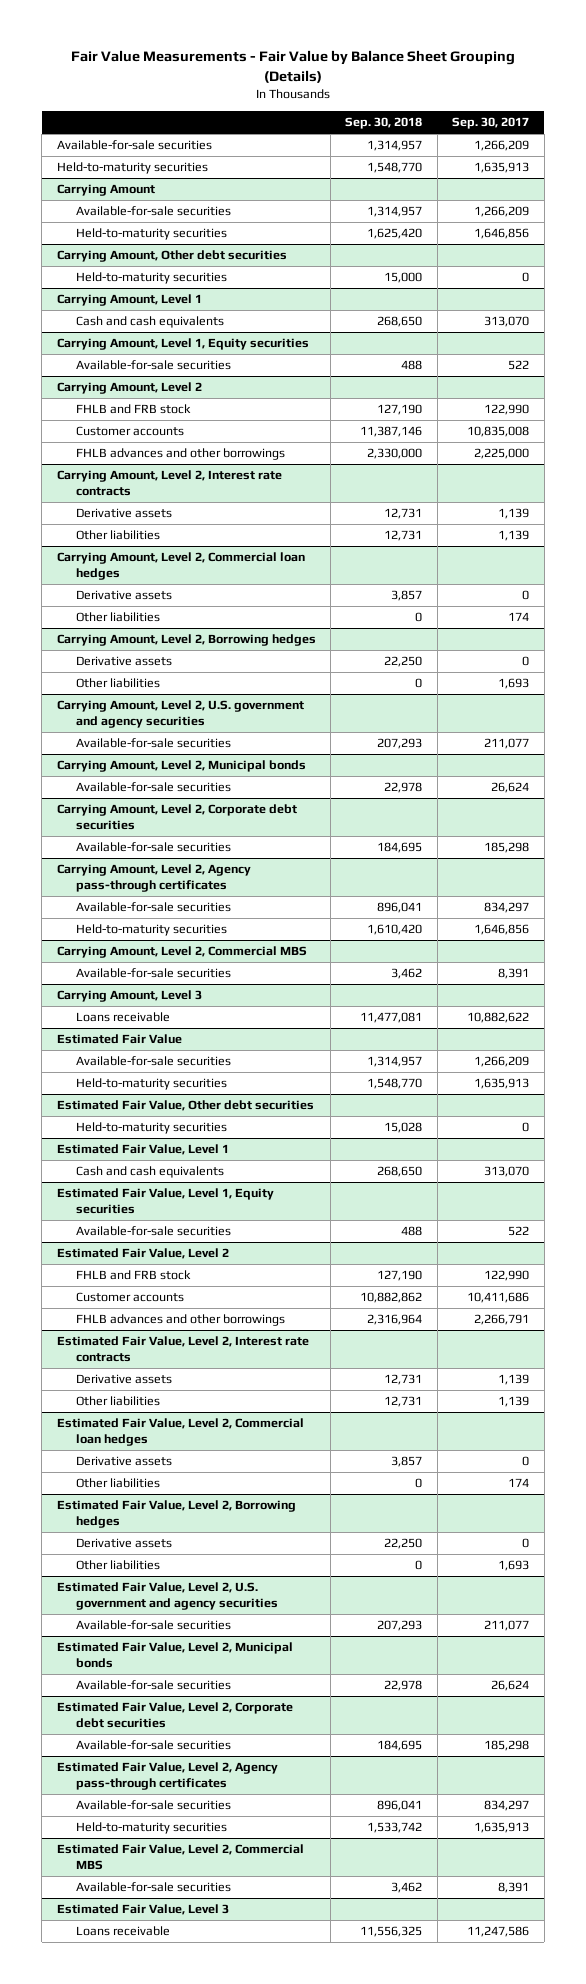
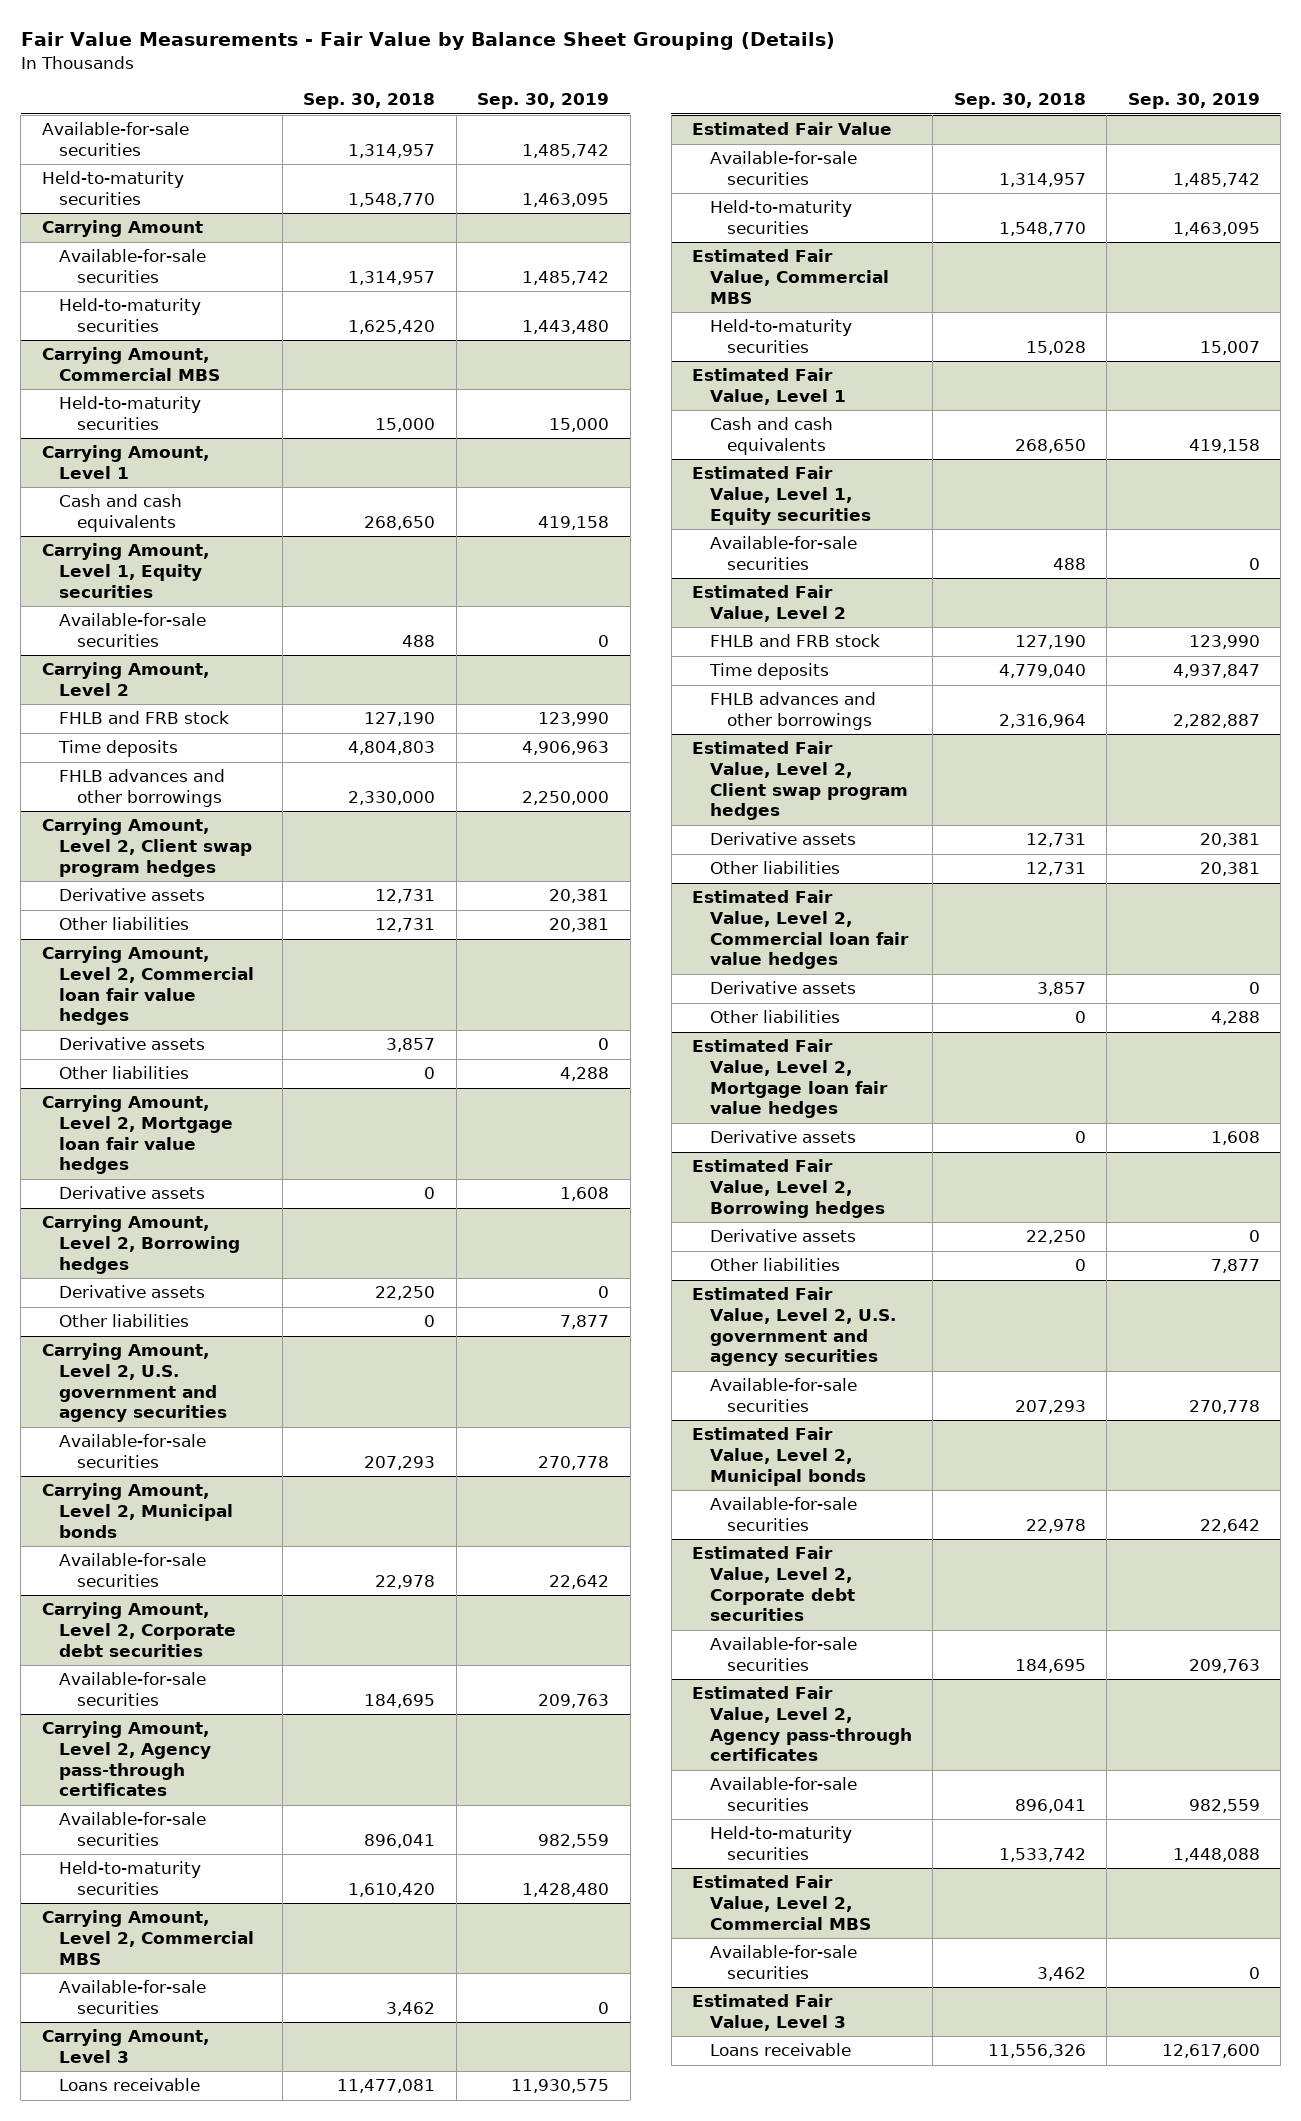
[452,117,530,130] Sep. 30, 2017 -> none
none -> [477,93,610,110] Sep. 30, 2019
[56,250,287,263] Carrying Amount, Other debt securities -> none
none -> [41,347,221,382] Carrying Amount, Commercial MBS
[76,426,185,437] Customer accounts -> none
none -> [58,740,179,758] Time deposits
[56,470,282,496] Carrying Amount, Level 2, Interest rate contracts -> none
none -> [41,818,253,877] Carrying Amount, Level 2, Client swap program hedges
[56,552,305,580] Carrying Amount, Level 2, Commercial loan hedges -> [41,946,255,1026] Carrying Amount, Level 2, Commercial loan fair value hedges
none -> [41,1095,234,1175] Carrying Amount, Level 2, Mortgage loan fair value hedges
none -> [59,1186,206,1200] Derivative assets
[56,1100,314,1112] Estimated Fair Value, Other debt securities -> none
none -> [692,249,889,304] Estimated Fair Value, Commercial MBS
[76,1292,185,1303] Customer accounts -> none
none -> [708,663,829,681] Time deposits
[56,1336,309,1362] Estimated Fair Value, Level 2, Interest rate contracts -> none
none -> [692,741,908,821] Estimated Fair Value, Level 2, Client swap program hedges
[56,1418,304,1446] Estimated Fair Value, Level 2, Commercial loan hedges -> [692,890,909,970] Estimated Fair Value, Level 2, Commercial loan fair value hedges
none -> [692,1039,888,1119] Estimated Fair Value, Level 2, Mortgage loan fair value hedges
none -> [709,1130,856,1144] Derivative assets
[360,1926,423,1938] 11,556,325 -> [987,2044,1086,2059] 11,556,326

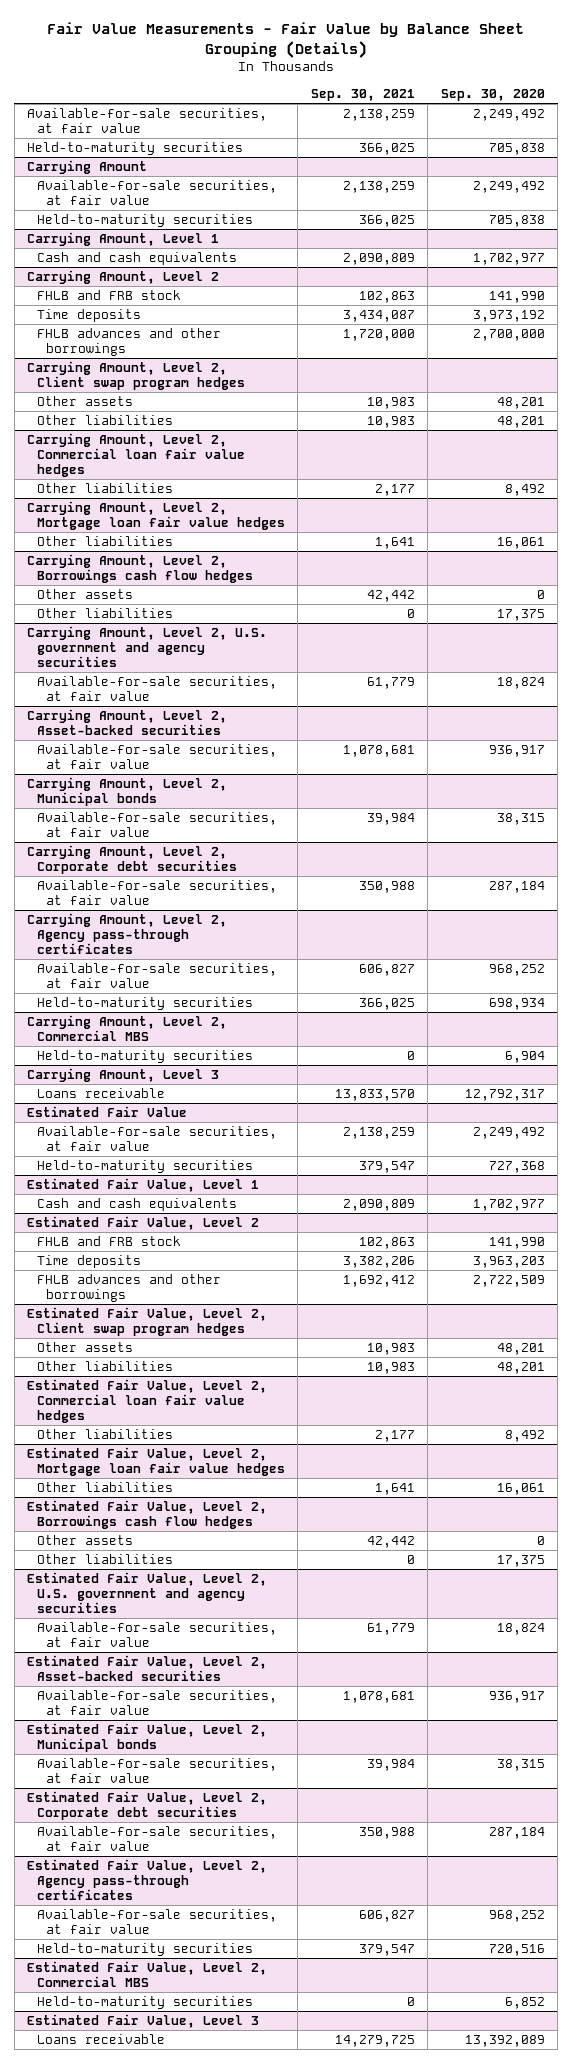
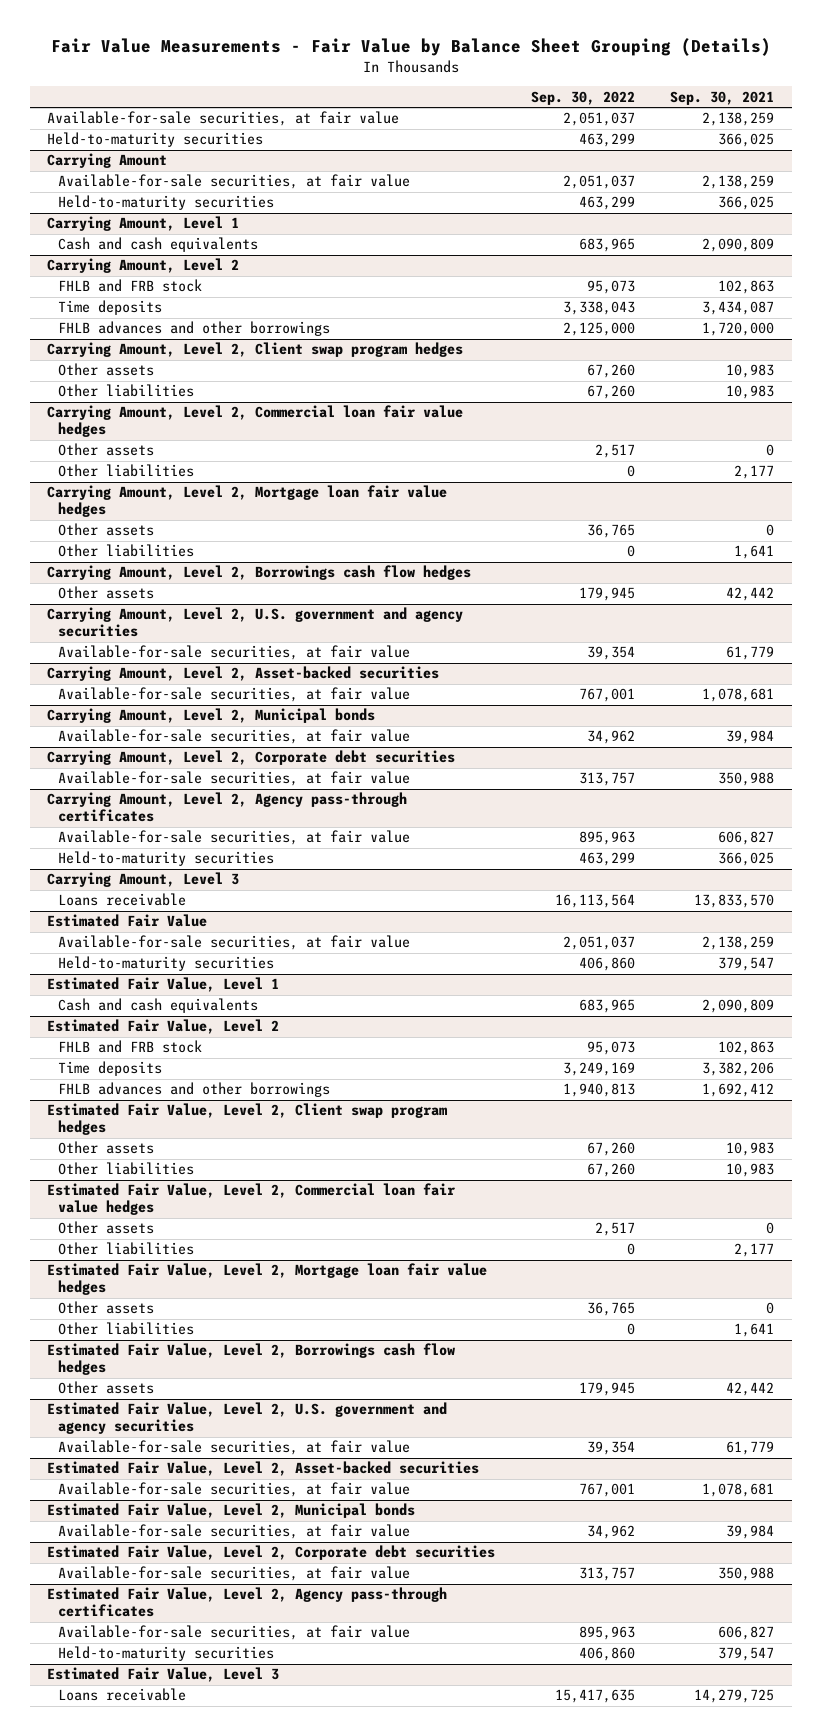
[440,89,545,102] Sep. 30, 2020 -> none
none -> [530,90,635,105] Sep. 30, 2022
none -> [58,443,155,457] Other assets
none -> [58,523,155,537] Other assets
[36,607,173,618] Other liabilities -> none
[27,1014,228,1041] Carrying Amount, Level 2, Commercial MBS -> none
[36,1049,253,1063] Held-to-maturity securities -> none
none -> [58,1221,155,1235] Other assets
none -> [58,1301,155,1315] Other assets
[36,1553,173,1564] Other liabilities -> none
[27,1960,268,1987] Estimated Fair Value, Level 2, Commercial MBS -> none
[36,1995,253,2009] Held-to-maturity securities -> none

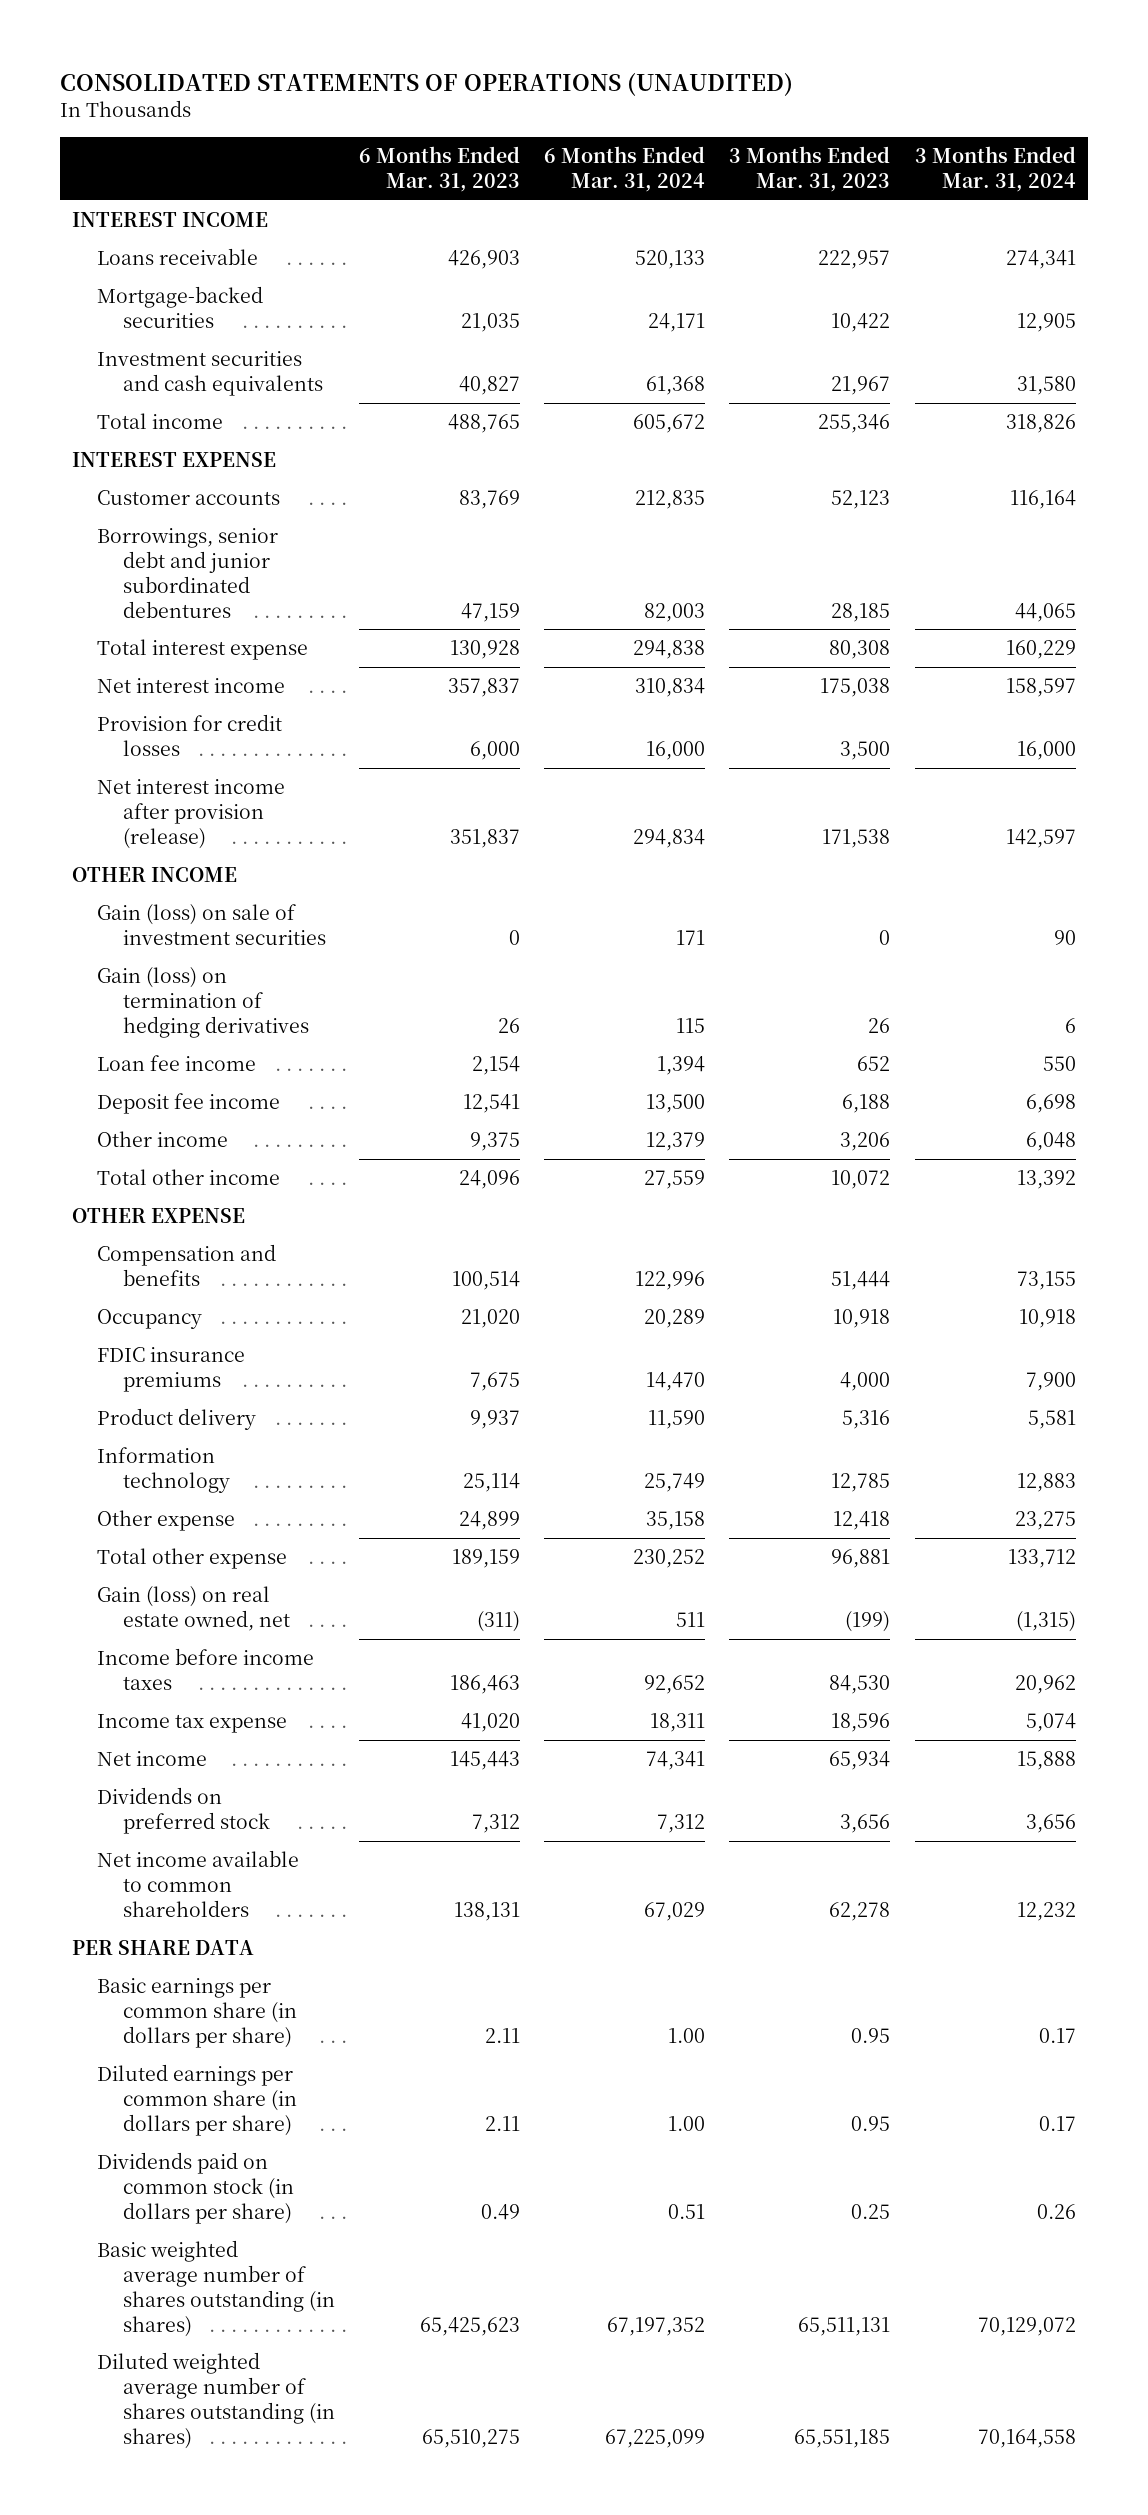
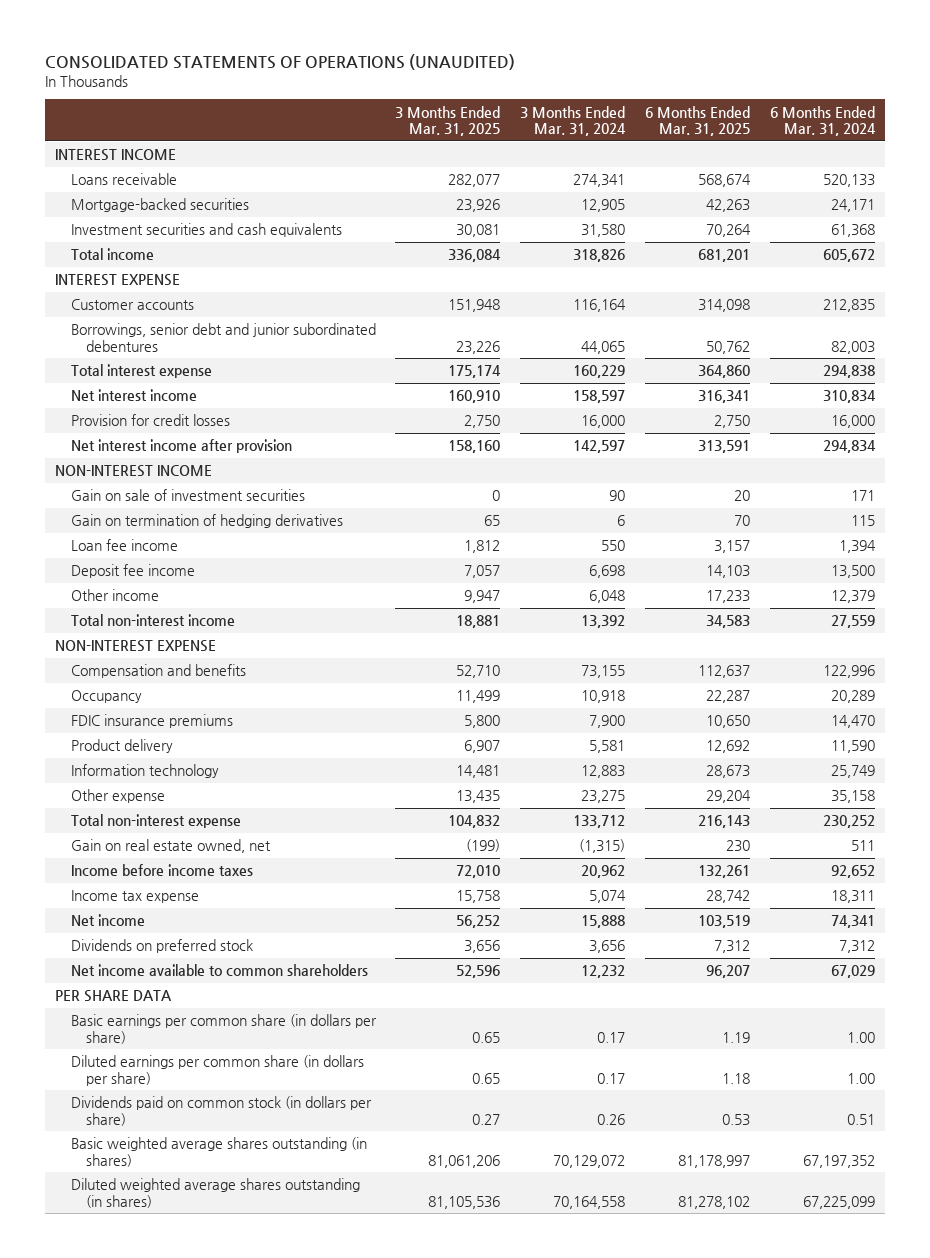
[358,146,520,192] 6 Months Ended Mar. 31, 2023 -> none
[729,146,891,192] 3 Months Ended Mar. 31, 2023 -> none
none -> [395,105,501,137] 3 Months Ended Mar. 31, 2025
none -> [645,105,751,137] 6 Months Ended Mar. 31, 2025
[97,779,286,849] Net interest income after provision (release) -> [70,439,292,454] Net interest income after provision
[71,867,237,883] OTHER INCOME -> [55,465,213,478] NON-INTEREST INCOME
[97,904,326,946] Gain (loss) on sale of investment securities -> [70,489,305,502] Gain on sale of investment securities
[97,967,309,1038] Gain (loss) on termination of hedging derivatives -> [70,514,343,529] Gain on termination of hedging derivatives
[97,1169,281,1186] Total other income -> [70,614,235,627] Total non-interest income
[71,1208,245,1224] OTHER EXPENSE -> [55,640,217,653] NON-INTEREST EXPENSE
[97,1548,288,1570] Total other expense -> [70,814,241,829] Total non-interest expense
[97,1586,290,1632] Gain (loss) on real estate owned, net -> [70,839,271,854] Gain on real estate owned, net
[97,2240,335,2337] Basic weighted average number of shares outstanding (in shares) -> [70,1137,367,1167] Basic weighted average shares outstanding (in shares)
[97,2352,335,2449] Diluted weighted average number of shares outstanding (in shares) -> [70,1178,360,1208] Diluted weighted average shares outstanding (in shares)

